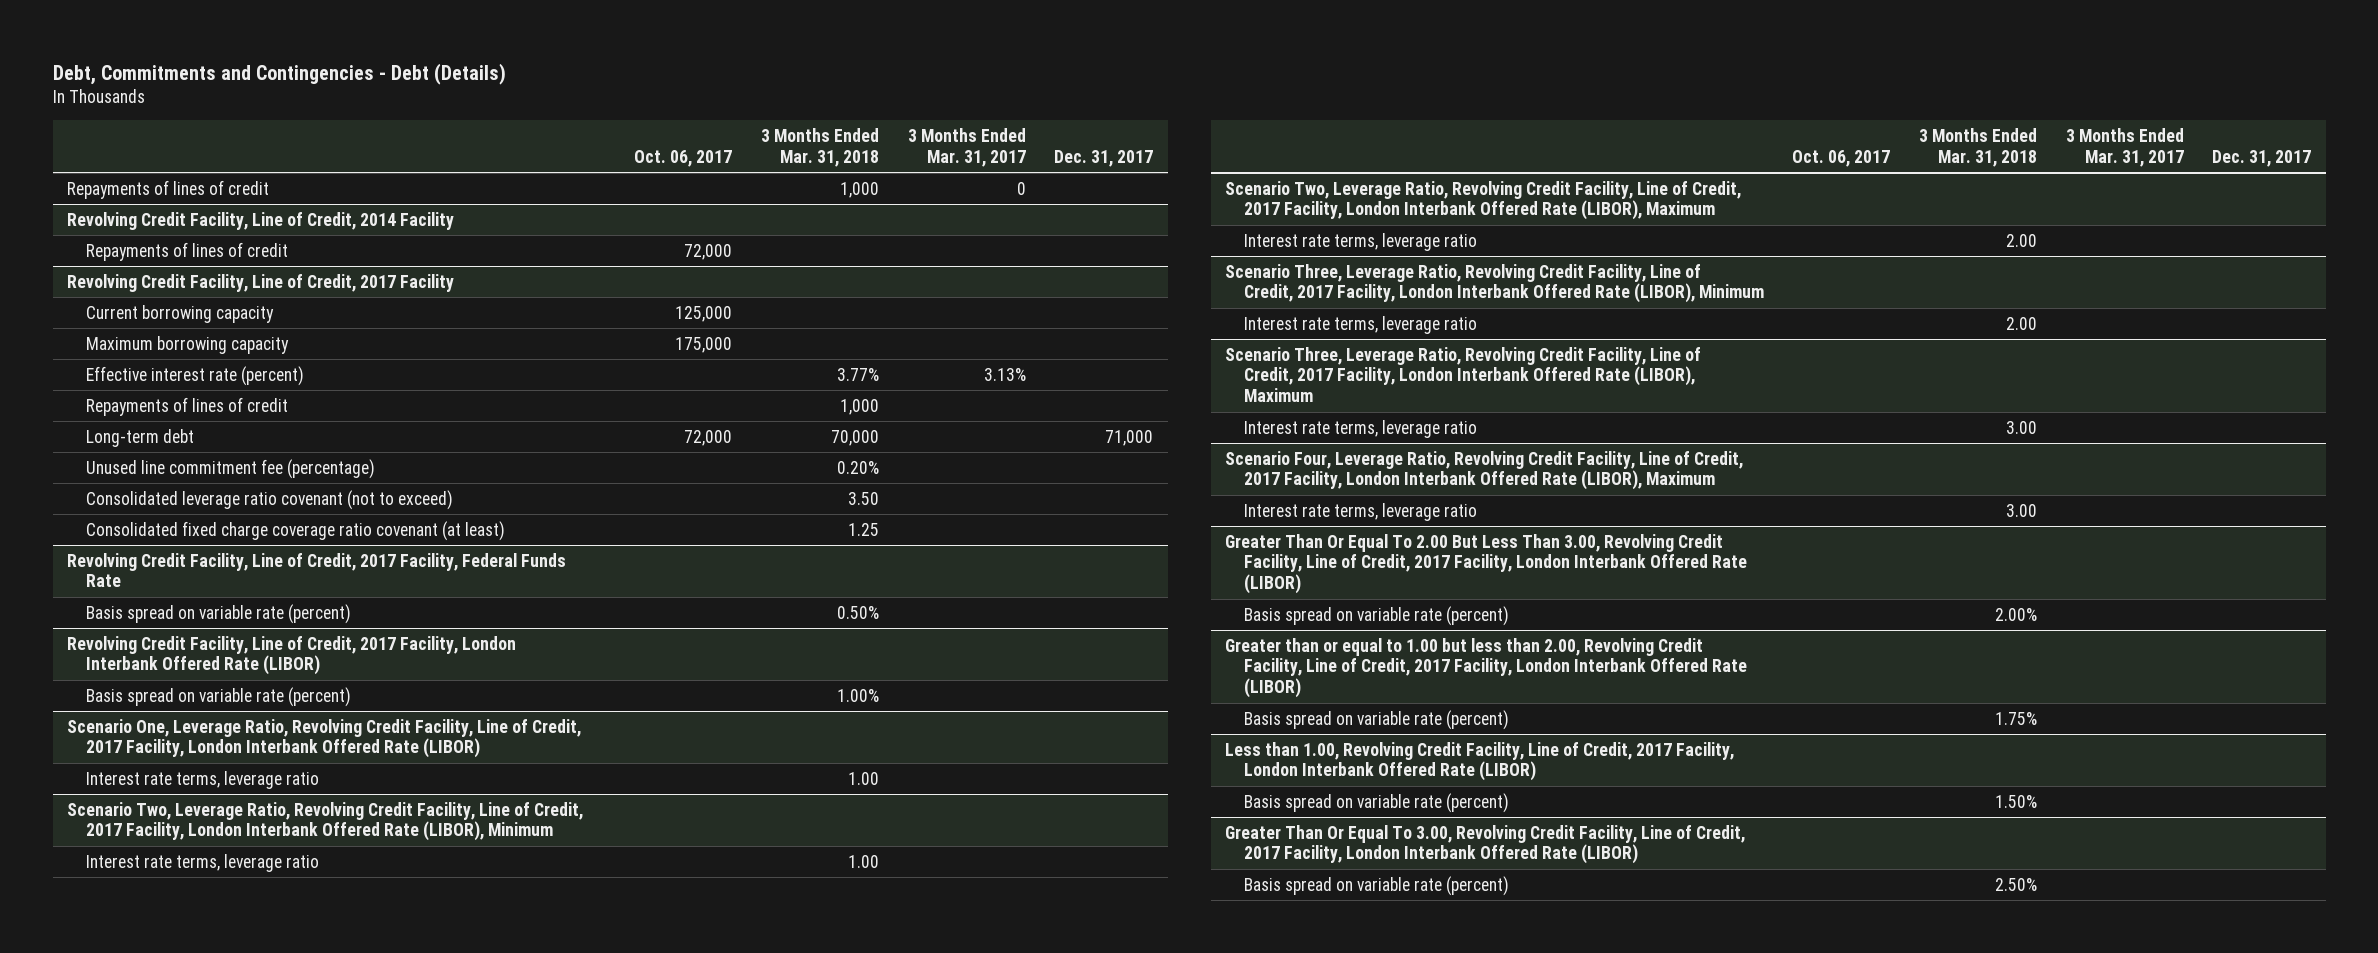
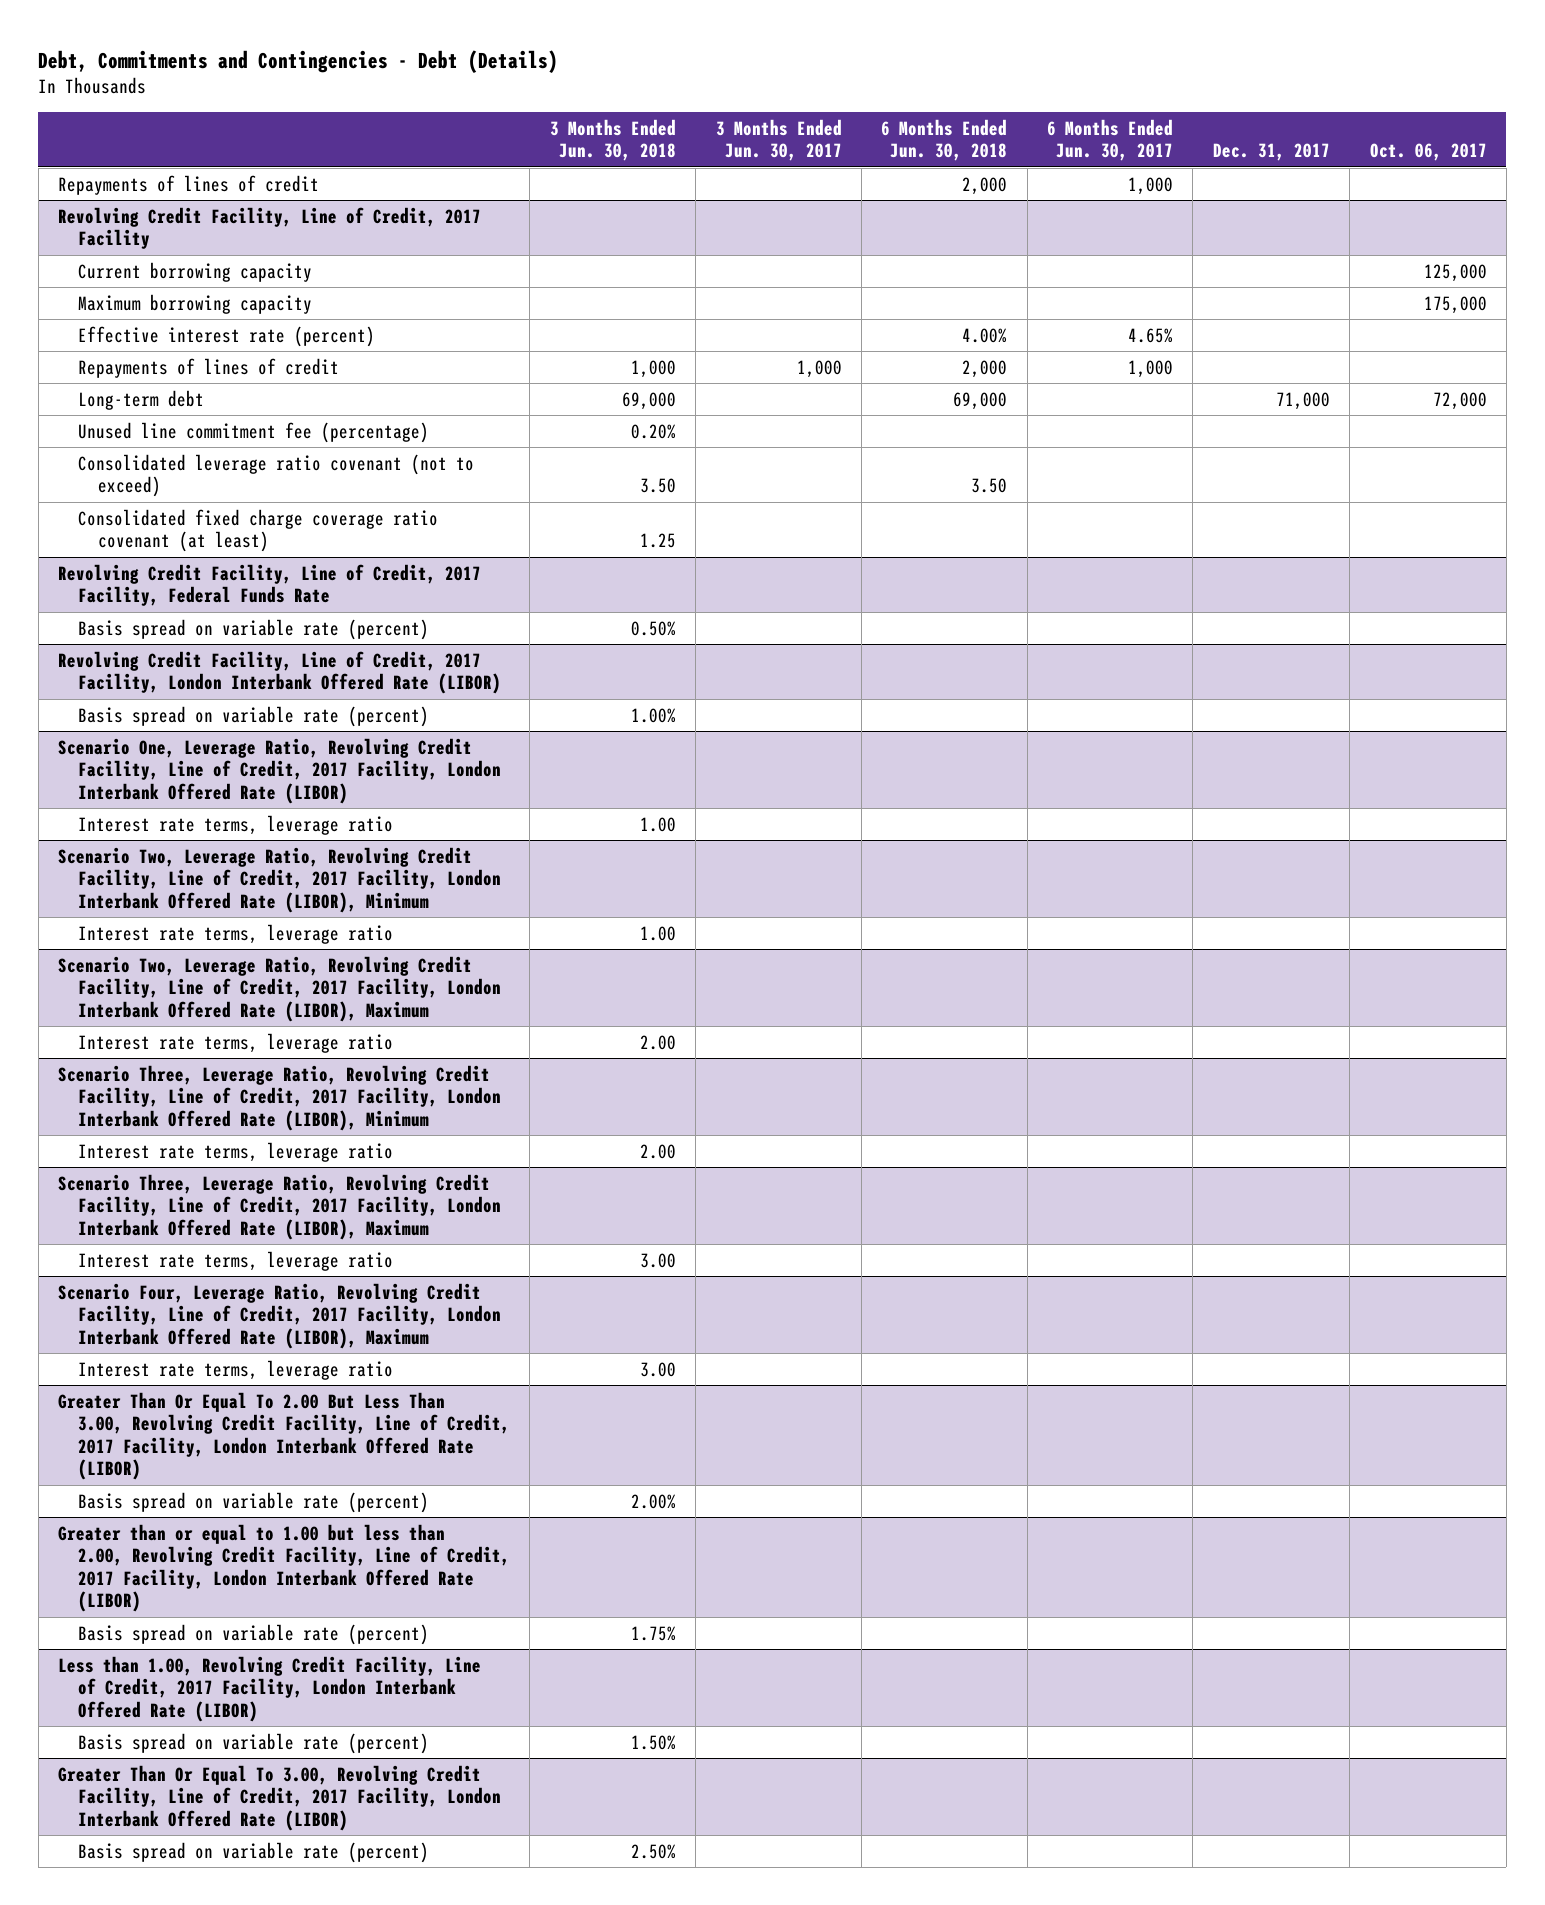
[760,128,879,167] 3 Months Ended Mar. 31, 2018 -> none
[907,128,1026,167] 3 Months Ended Mar. 31, 2017 -> none
none -> [549,118,676,162] 3 Months Ended Jun. 30, 2018
none -> [715,118,842,162] 3 Months Ended Jun. 30, 2017
none -> [881,118,1008,162] 6 Months Ended Jun. 30, 2018
none -> [1047,118,1174,162] 6 Months Ended Jun. 30, 2017
[67,211,455,230] Revolving Credit Facility, Line of Credit, 2014 Facility -> none
[85,241,288,261] Repayments of lines of credit -> none

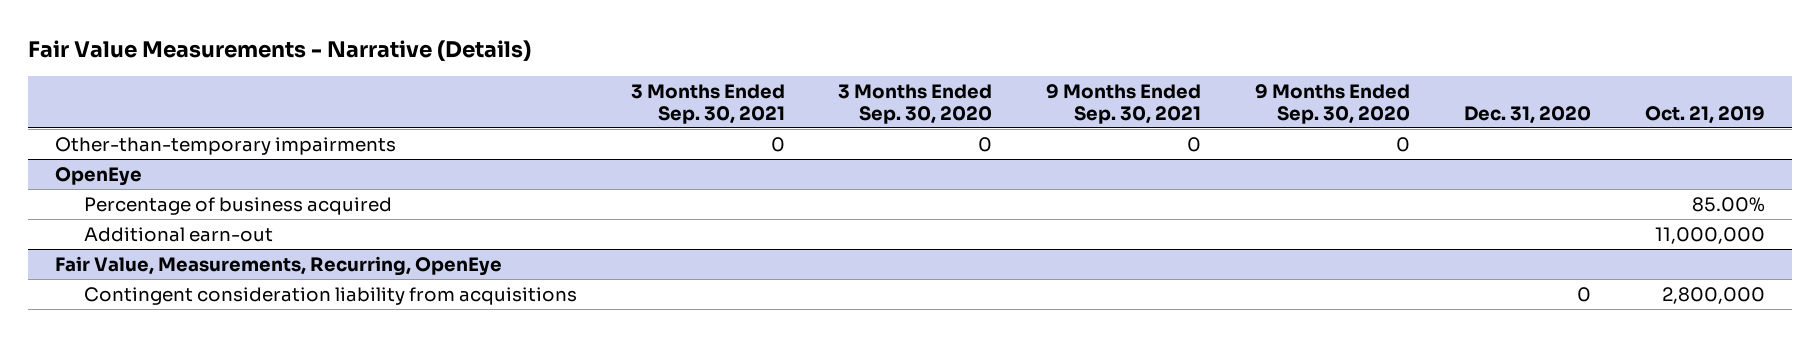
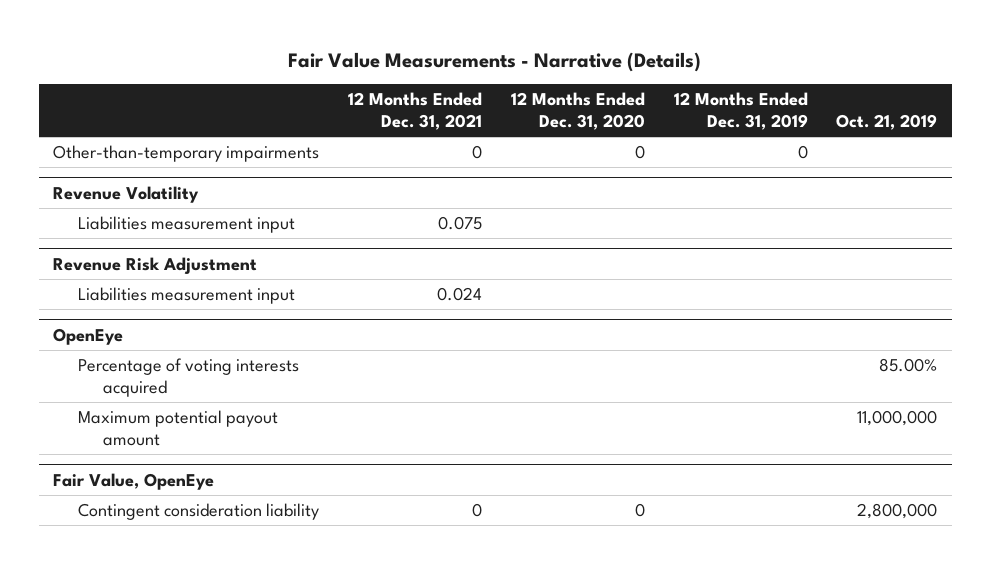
[630,83,785,124] 3 Months Ended Sep. 30, 2021 -> none
[838,83,993,124] 3 Months Ended Sep. 30, 2020 -> none
[1046,83,1202,124] 9 Months Ended Sep. 30, 2021 -> none
[1255,83,1411,124] 9 Months Ended Sep. 30, 2020 -> none
[1464,105,1592,124] Dec. 31, 2020 -> none
none -> [347,92,482,131] 12 Months Ended Dec. 31, 2021
none -> [510,92,645,131] 12 Months Ended Dec. 31, 2020
none -> [673,92,808,131] 12 Months Ended Dec. 31, 2019
none -> [53,185,200,203] Revenue Volatility
none -> [77,215,295,233] Liabilities measurement input
none -> [53,256,258,274] Revenue Risk Adjustment
none -> [77,286,295,304] Liabilities measurement input
[83,197,392,216] Percentage of business acquired -> [77,357,299,397] Percentage of voting interests acquired
[83,227,273,243] Additional earn-out -> [77,409,278,446] Maximum potential payout amount
[54,256,502,277] Fair Value, Measurements, Recurring, OpenEye -> [53,472,215,490] Fair Value, OpenEye
[83,287,577,306] Contingent consideration liability from acquisitions -> [77,502,319,520] Contingent consideration liability

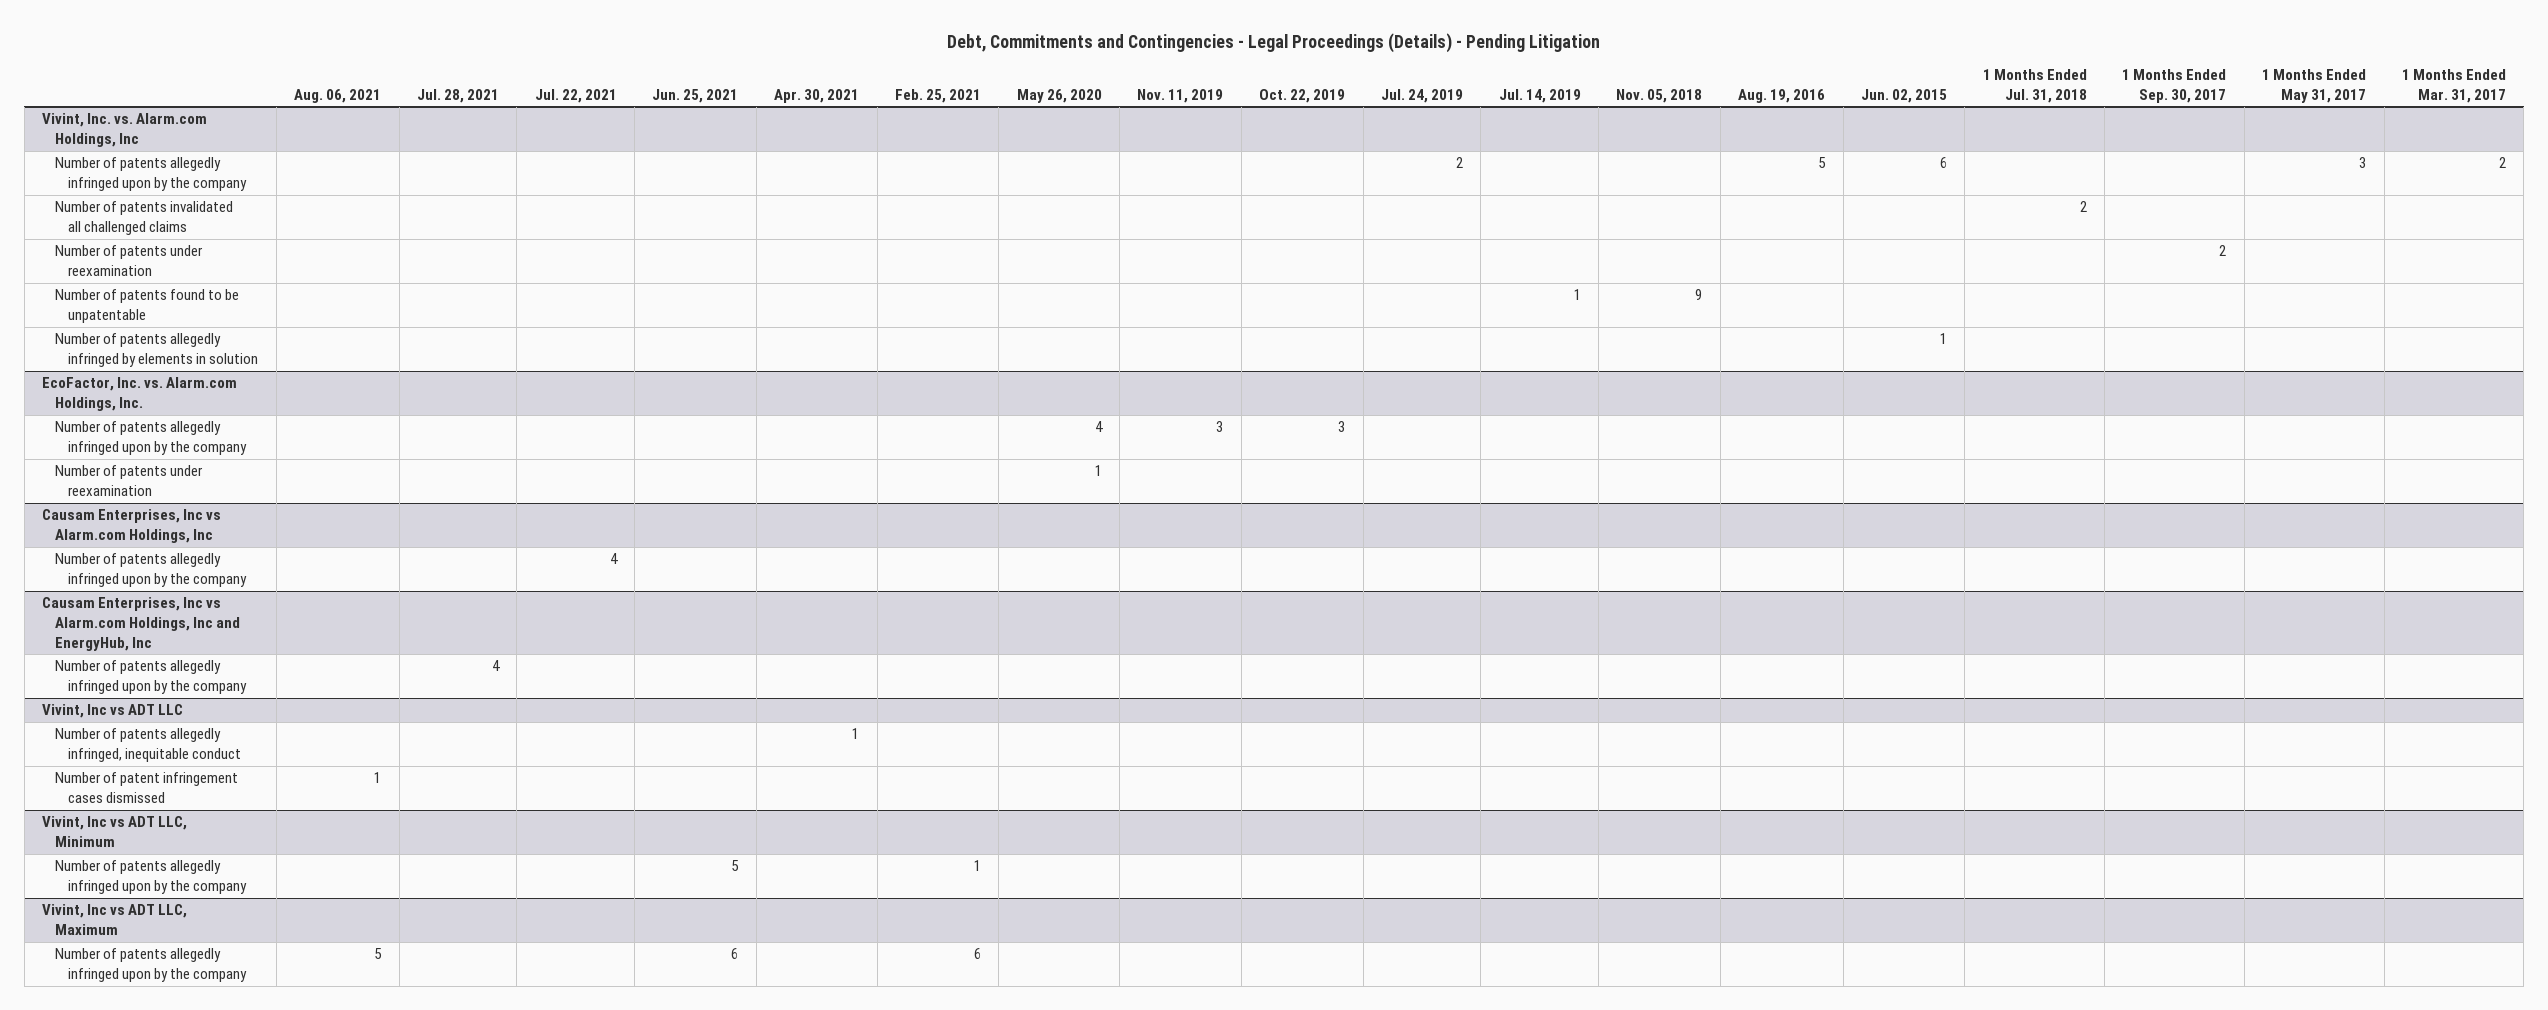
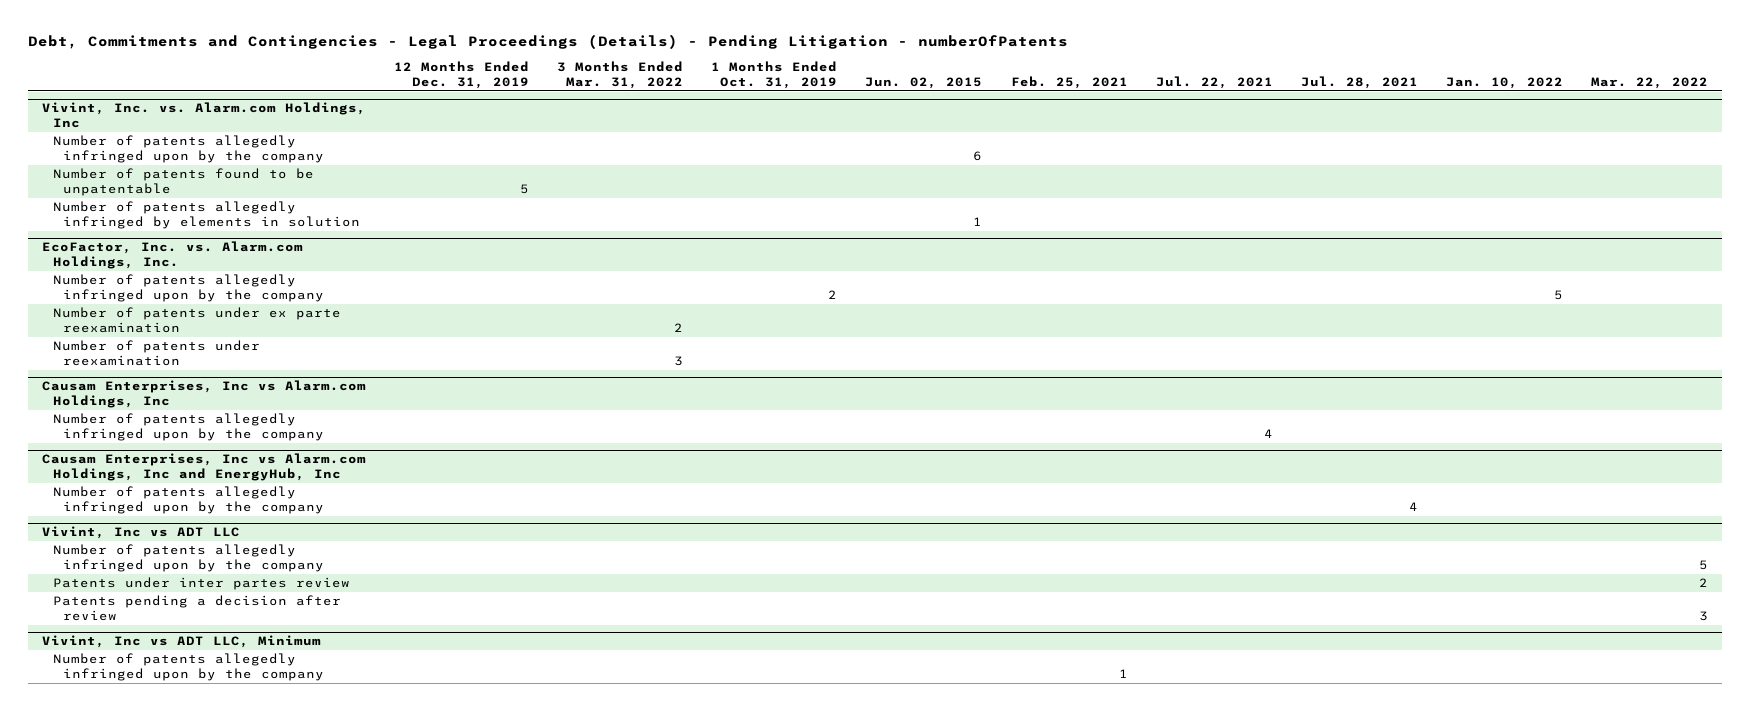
[947,32,1601,53] Debt, Commitments and Contingencies - Legal Proceedings (Details) - Pending Litigation -> [27,34,1068,50] Debt, Commitments and Contingencies - Legal Proceedings (Details) - Pending Litigation - numberOfPatents
[294,88,382,103] Aug. 06, 2021 -> none
[652,88,739,103] Jun. 25, 2021 -> none
[774,88,860,103] Apr. 30, 2021 -> none
[1016,88,1102,103] May 26, 2020 -> none
[1137,88,1224,103] Nov. 11, 2019 -> none
[1259,88,1346,103] Oct. 22, 2019 -> none
[1380,88,1463,103] Jul. 24, 2019 -> none
[1498,88,1581,103] Jul. 14, 2019 -> none
[1616,88,1703,103] Nov. 05, 2018 -> none
[1738,88,1826,103] Aug. 19, 2016 -> none
[1982,69,2087,103] 1 Months Ended Jul. 31, 2018 -> none
[2122,69,2227,103] 1 Months Ended Sep. 30, 2017 -> none
[2262,69,2367,103] 1 Months Ended May 31, 2017 -> none
[2402,69,2507,103] 1 Months Ended Mar. 31, 2017 -> none
none -> [394,61,530,90] 12 Months Ended Dec. 31, 2019
none -> [557,61,684,90] 3 Months Ended Mar. 31, 2022
none -> [711,61,838,90] 1 Months Ended Oct. 31, 2019
none -> [1445,77,1563,90] Jan. 10, 2022
none -> [1591,77,1709,90] Mar. 22, 2022
[55,201,234,236] Number of patents invalidated all challenged claims -> none
[55,245,204,277] Number of patents under reexamination -> none
none -> [52,307,341,333] Number of patents under ex parte reexamination
[55,728,242,763] Number of patents allegedly infringed, inequitable conduct -> none
[55,772,239,804] Number of patent infringement cases dismissed -> none
none -> [52,544,325,572] Number of patents allegedly infringed upon by the company
none -> [52,577,350,591] Patents under inter partes review
none -> [52,595,341,621] Patents pending a decision after review
[42,904,188,936] Vivint, Inc vs ADT LLC, Maximum -> none
[55,948,248,983] Number of patents allegedly infringed upon by the company -> none

